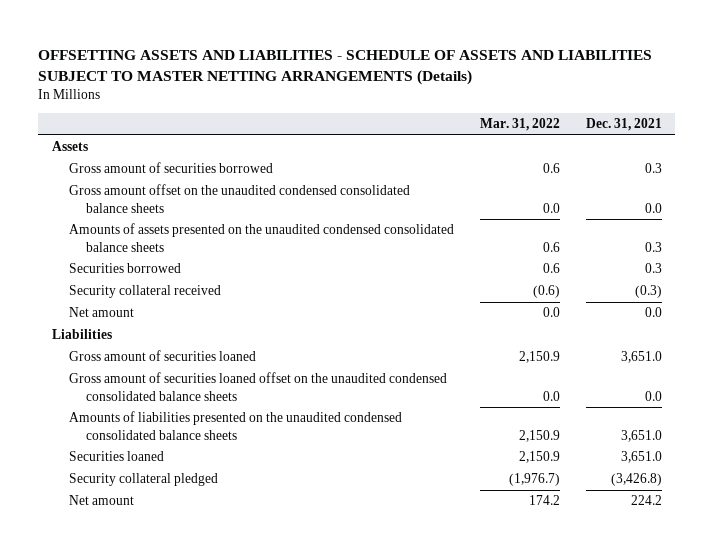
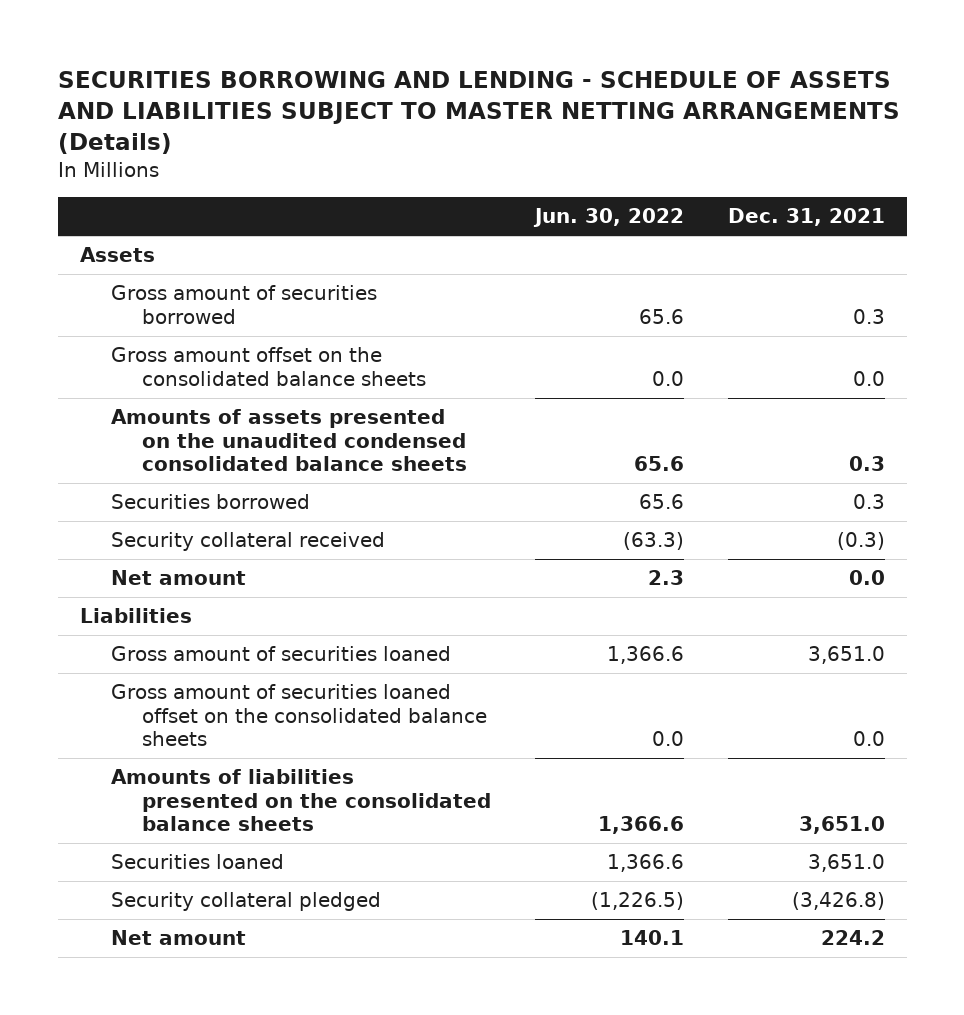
[38,49,653,85] OFFSETTING ASSETS AND LIABILITIES - SCHEDULE OF ASSETS AND LIABILITIES SUBJECT TO MASTER NETTING ARRANGEMENTS (Details) -> [57,71,900,155] SECURITIES BORROWING AND LENDING - SCHEDULE OF ASSETS AND LIABILITIES SUBJECT TO MASTER NETTING ARRANGEMENTS (Details)
[479,118,560,132] Mar. 31, 2022 -> none
none -> [533,208,685,228] Jun. 30, 2022
[68,184,410,213] Gross amount offset on the unaudited condensed consolidated balance sheets -> [110,347,427,386] Gross amount offset on the consolidated balance sheets
[68,372,447,401] Gross amount of securities loaned offset on the unaudited condensed consolidated balance sheets -> [110,684,488,746] Gross amount of securities loaned offset on the consolidated balance sheets
[68,411,402,440] Amounts of liabilities presented on the unaudited condensed consolidated balance sheets -> [110,769,492,831] Amounts of liabilities presented on the consolidated balance sheets

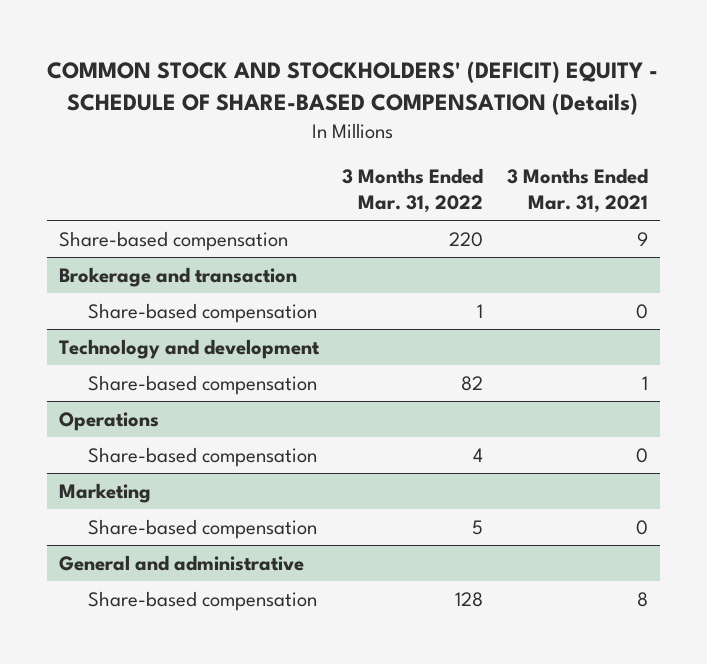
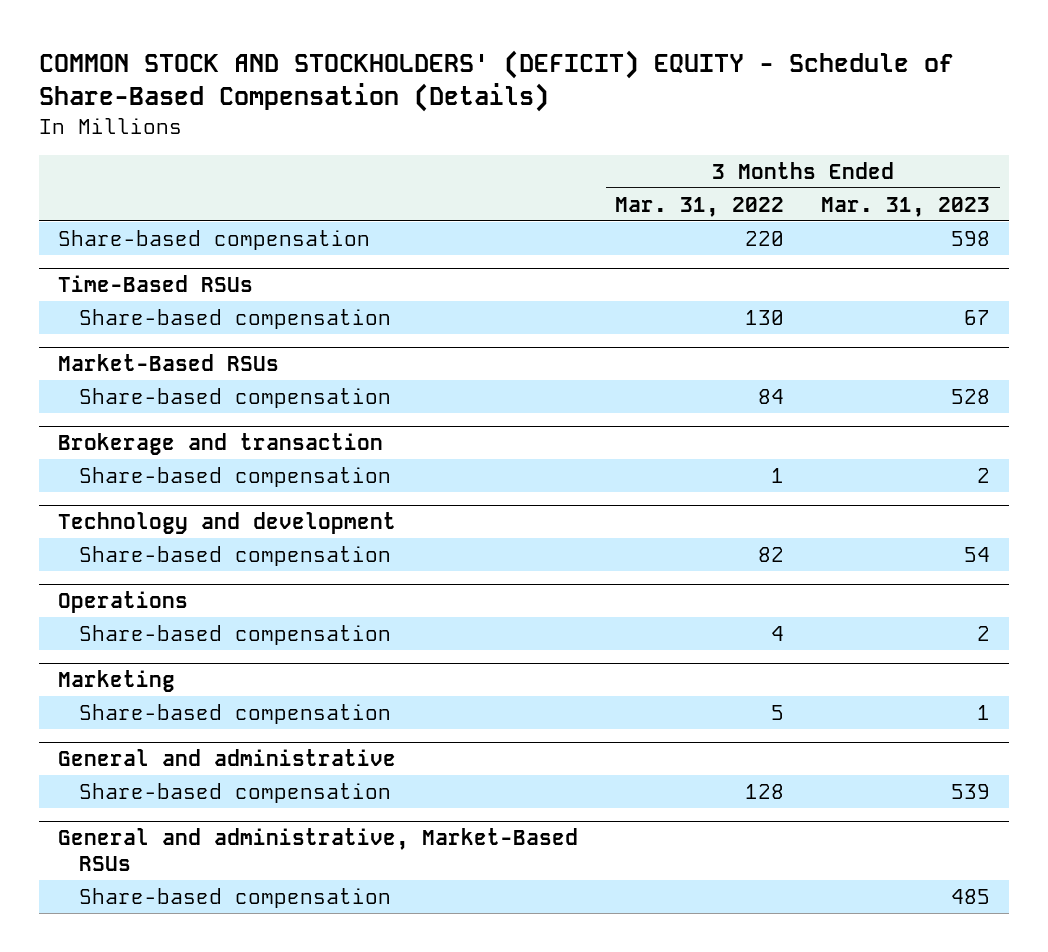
[47,61,659,116] COMMON STOCK AND STOCKHOLDERS' (DEFICIT) EQUITY - SCHEDULE OF SHARE-BASED COMPENSATION (Details) -> [39,50,955,113] COMMON STOCK AND STOCKHOLDERS' (DEFICIT) EQUITY - Schedule of Share-Based Compensation (Details)
[507,168,649,213] 3 Months Ended Mar. 31, 2021 -> none
none -> [821,196,991,217] Mar. 31, 2023
none -> [57,275,253,293] Time-Based RSUs
none -> [79,308,392,329] Share-based compensation
none -> [57,354,279,372] Market-Based RSUs
none -> [79,387,392,408] Share-based compensation
none -> [57,828,578,872] General and administrative, Market-Based RSUs
none -> [79,887,392,908] Share-based compensation

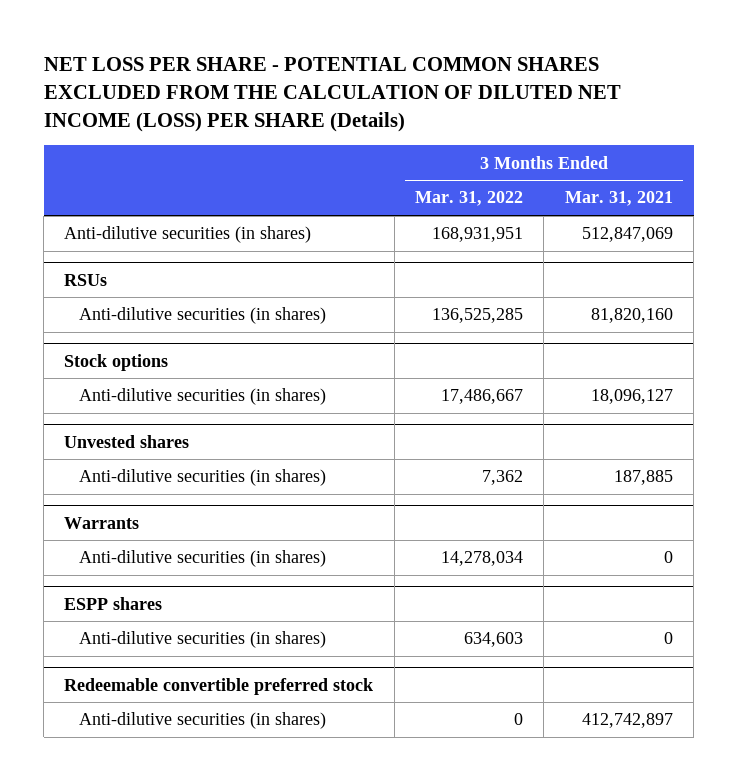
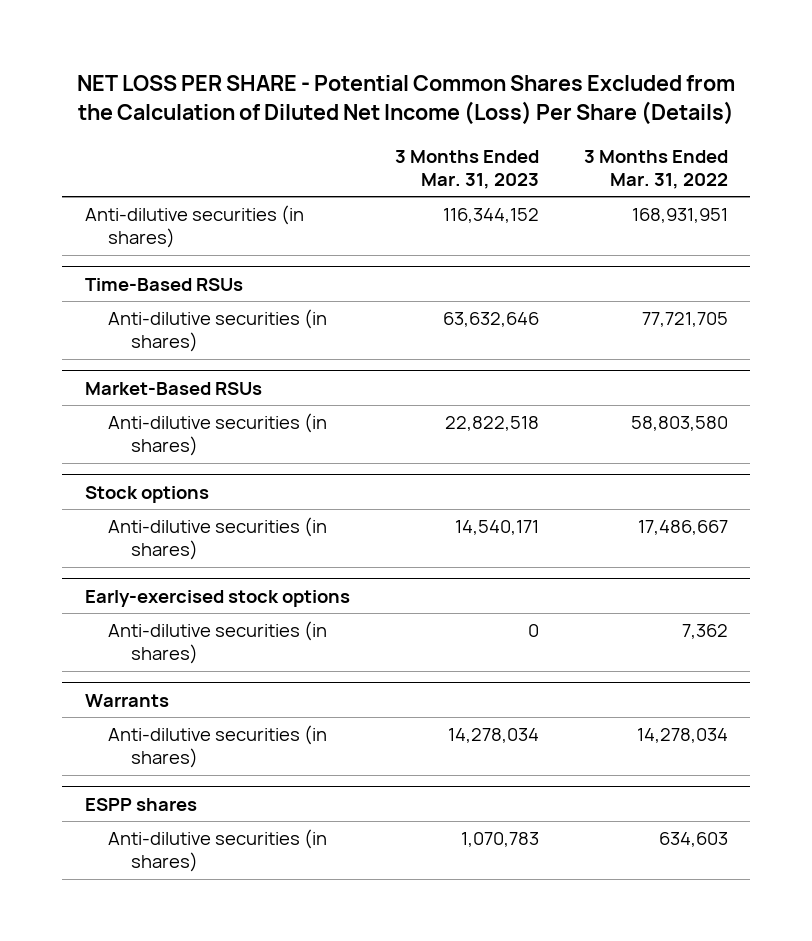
[43,57,621,133] NET LOSS PER SHARE - POTENTIAL COMMON SHARES EXCLUDED FROM THE CALCULATION OF DILUTED NET INCOME (LOSS) PER SHARE (Details) -> [77,75,736,125] NET LOSS PER SHARE - Potential Common Shares Excluded from the Calculation of Diluted Net Income (Loss) Per Share (Details)
[564,191,673,207] Mar. 31, 2021 -> none
none -> [394,149,539,189] 3 Months Ended Mar. 31, 2023
[64,273,108,286] RSUs -> [84,277,243,291] Time-Based RSUs
[432,308,524,324] 136,525,285 -> [641,312,728,328] 77,721,705
none -> [84,381,262,395] Market-Based RSUs
none -> [107,413,327,456] Anti-dilutive securities (in shares)
[64,434,190,448] Unvested shares -> none
none -> [84,589,350,607] Early-exercised stock options
[64,677,374,695] Redeemable convertible preferred stock -> none
[78,712,326,730] Anti-dilutive securities (in shares) -> none

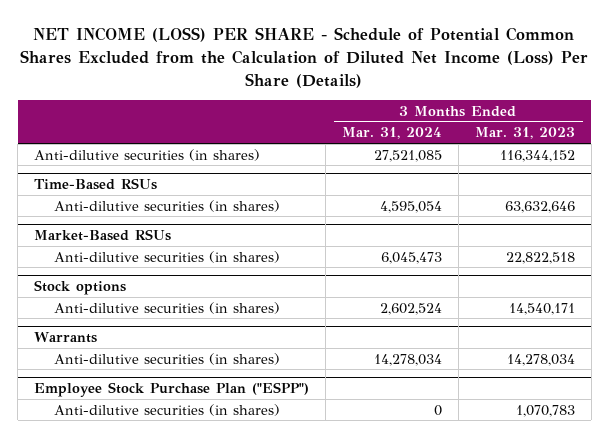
[77,75,736,125] NET LOSS PER SHARE - Potential Common Shares Excluded from the Calculation of Diluted Net Income (Loss) Per Share (Details) -> [20,27,589,88] NET INCOME (LOSS) PER SHARE - Schedule of Potential Common Shares Excluded from the Calculation of Diluted Net Income (Loss) Per Share (Details)
[583,149,728,189] 3 Months Ended Mar. 31, 2022 -> none
none -> [341,127,442,140] Mar. 31, 2024
[84,589,350,607] Early-exercised stock options -> none
[107,621,327,664] Anti-dilutive securities (in shares) -> none
[84,797,197,811] ESPP shares -> [34,382,310,398] Employee Stock Purchase Plan ("ESPP")

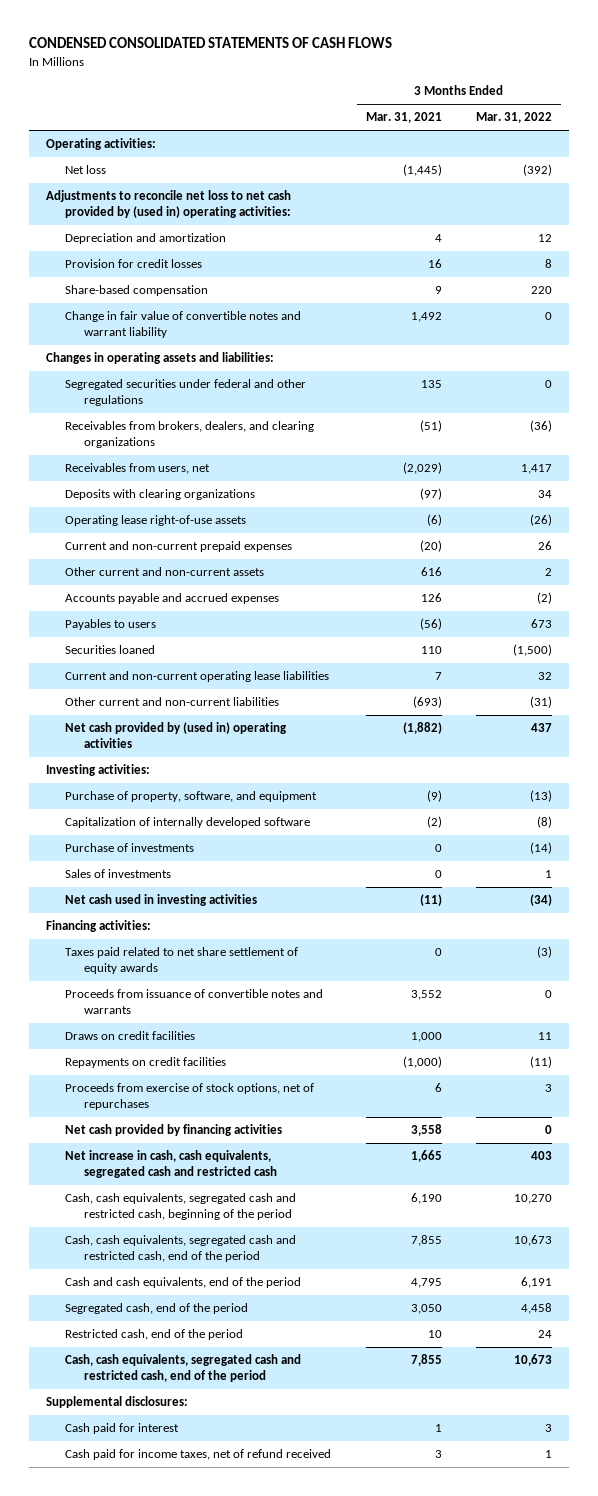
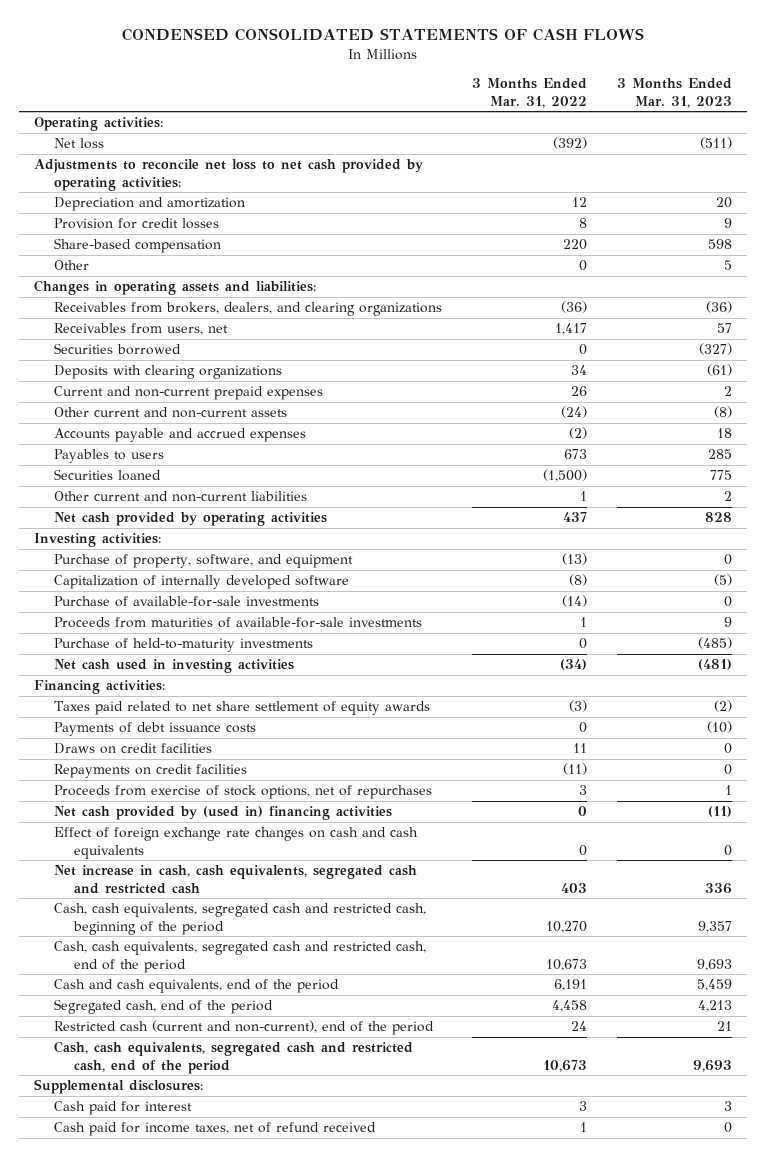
[365,112,442,124] Mar. 31, 2021 -> none
none -> [616,78,732,108] 3 Months Ended Mar. 31, 2023
[45,190,292,219] Adjustments to reconcile net loss to net cash provided by (used in) operating activities: -> [33,159,423,191] Adjustments to reconcile net loss to net cash provided by operating activities:
[65,311,302,339] Change in fair value of convertible notes and warrant liability -> none
none -> [53,260,89,271] Other
[65,379,307,407] Segregated securities under federal and other regulations -> none
none -> [53,343,181,356] Securities borrowed
[65,515,247,527] Operating lease right-of-use assets -> none
[545,568,553,577] 2 -> [560,406,587,419] (24)
[65,671,330,683] Current and non-current operating lease liabilities -> none
[530,696,553,709] (31) -> [579,491,587,502] 1
[65,722,288,749] Net cash provided by (used in) operating activities -> [53,512,327,527] Net cash provided by operating activities
[65,869,172,879] Sales of investments -> none
[65,843,195,853] Purchase of investments -> [53,596,319,608] Purchase of available-for-sale investments
none -> [53,617,422,629] Proceeds from maturities of available-for-sale investments
none -> [53,638,313,653] Purchase of held-to-maturity investments
[65,989,324,1015] Proceeds from issuance of convertible notes and warrants -> none
none -> [53,722,256,737] Payments of debt issuance costs
[65,1124,283,1137] Net cash provided by financing activities -> [53,806,392,821] Net cash provided by (used in) financing activities
none -> [53,827,418,859] Effect of foreign exchange rate changes on cash and cash equivalents
[65,1329,244,1341] Restricted cash, end of the period -> [53,1020,434,1036] Restricted cash (current and non-current), end of the period

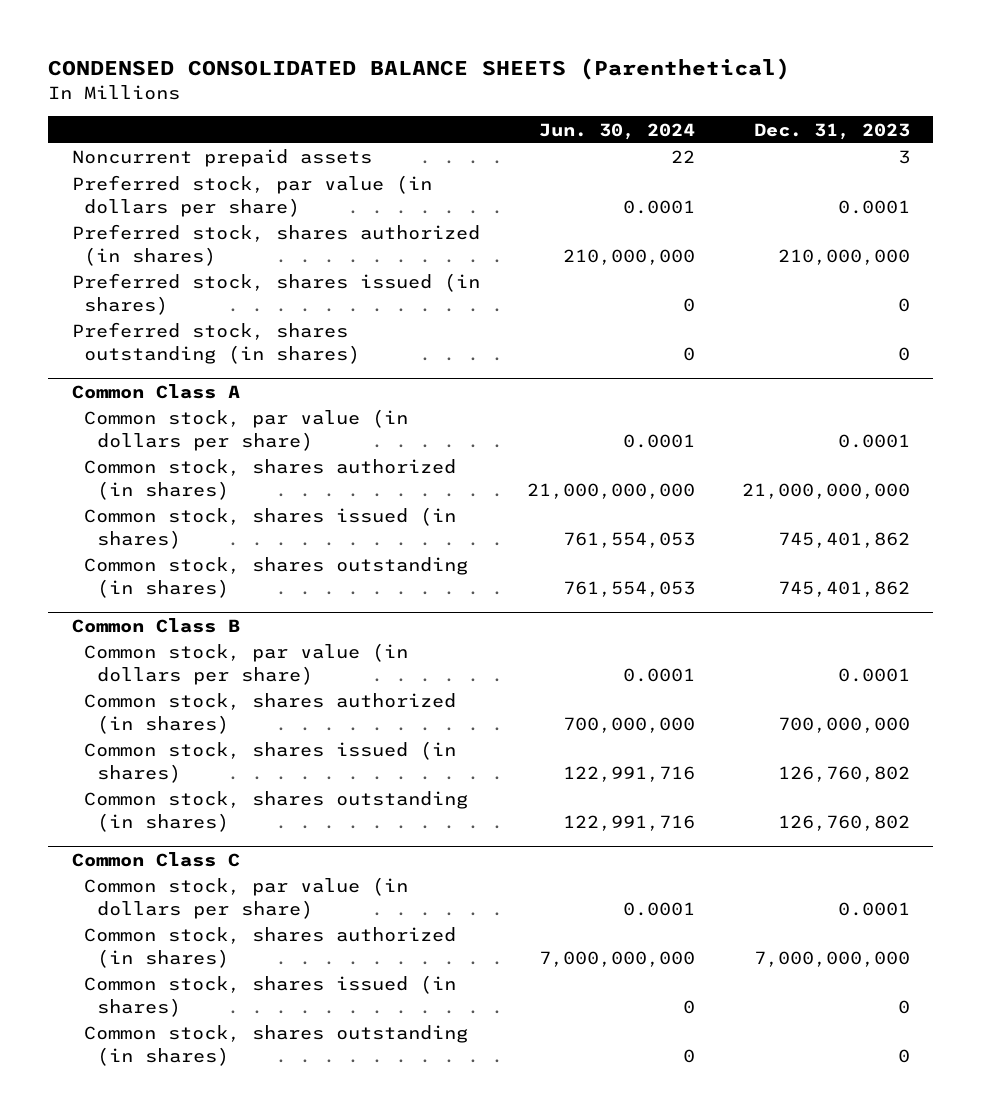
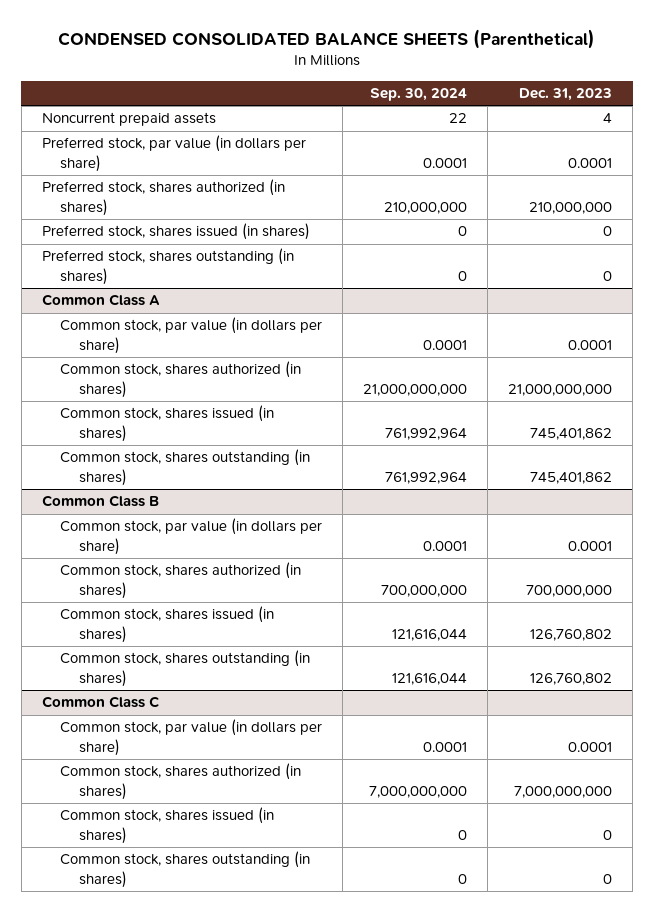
[538,122,695,140] Jun. 30, 2024 -> none
none -> [370,88,468,102] Sep. 30, 2024
[897,150,910,165] 3 -> [603,113,613,124] 4

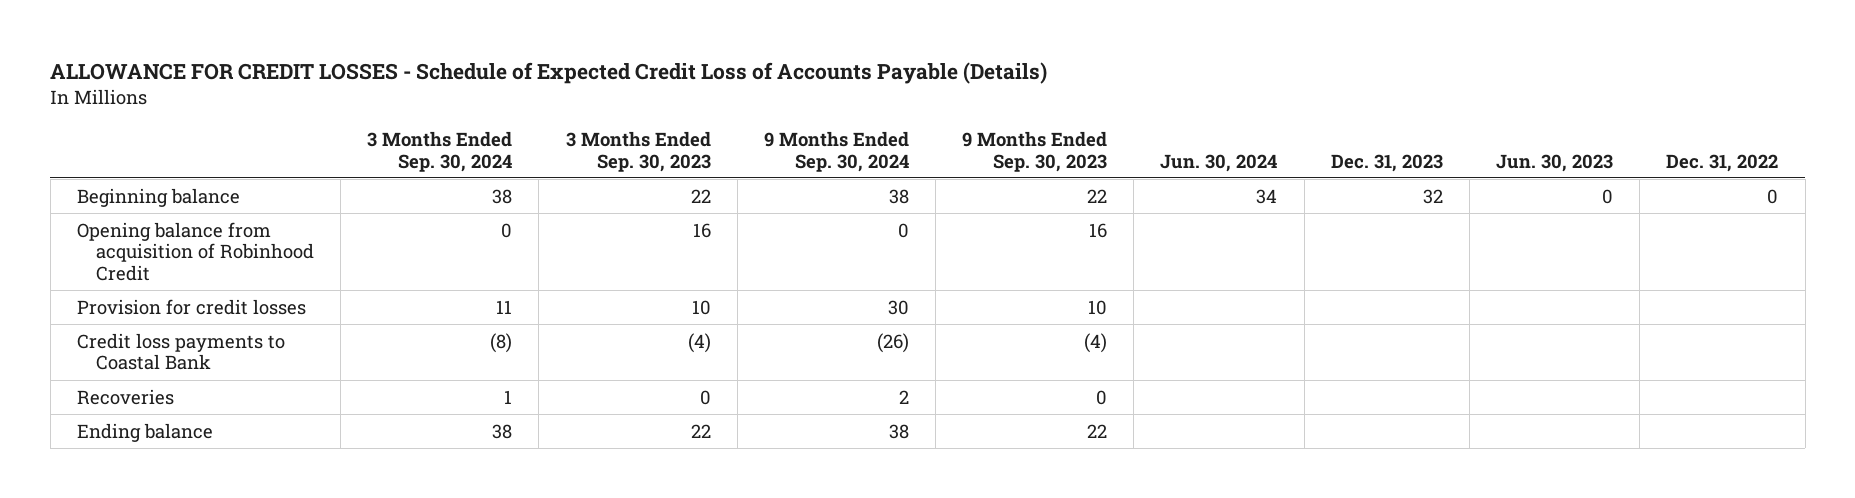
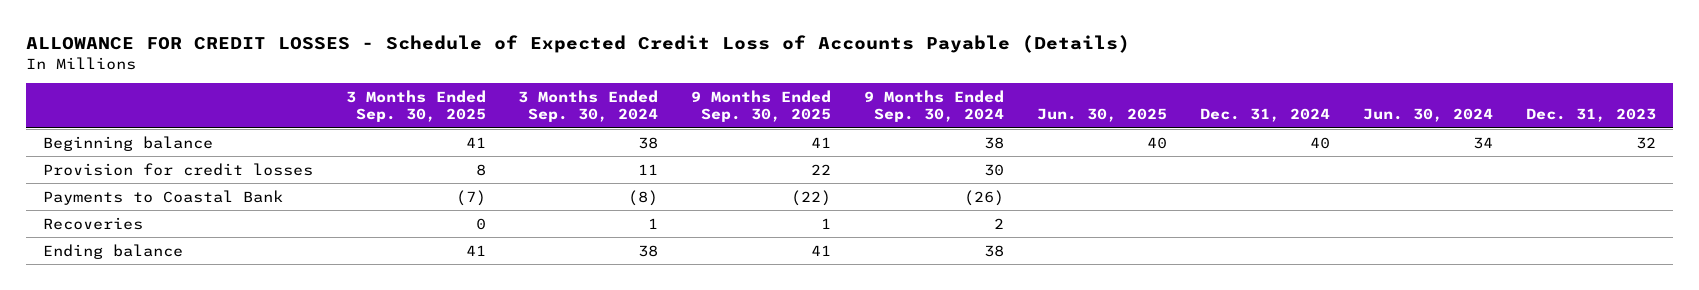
[565,130,711,172] 3 Months Ended Sep. 30, 2023 -> none
[962,130,1108,172] 9 Months Ended Sep. 30, 2023 -> none
[1496,153,1614,172] Jun. 30, 2023 -> none
[1666,153,1779,172] Dec. 31, 2022 -> none
none -> [345,89,486,123] 3 Months Ended Sep. 30, 2025
none -> [691,89,832,123] 9 Months Ended Sep. 30, 2025
none -> [1037,108,1168,123] Jun. 30, 2025
none -> [1200,108,1331,123] Dec. 31, 2024
[76,221,314,281] Opening balance from acquisition of Robinhood Credit -> none
[76,332,285,371] Credit loss payments to Coastal Bank -> [42,189,283,205] Payments to Coastal Bank

